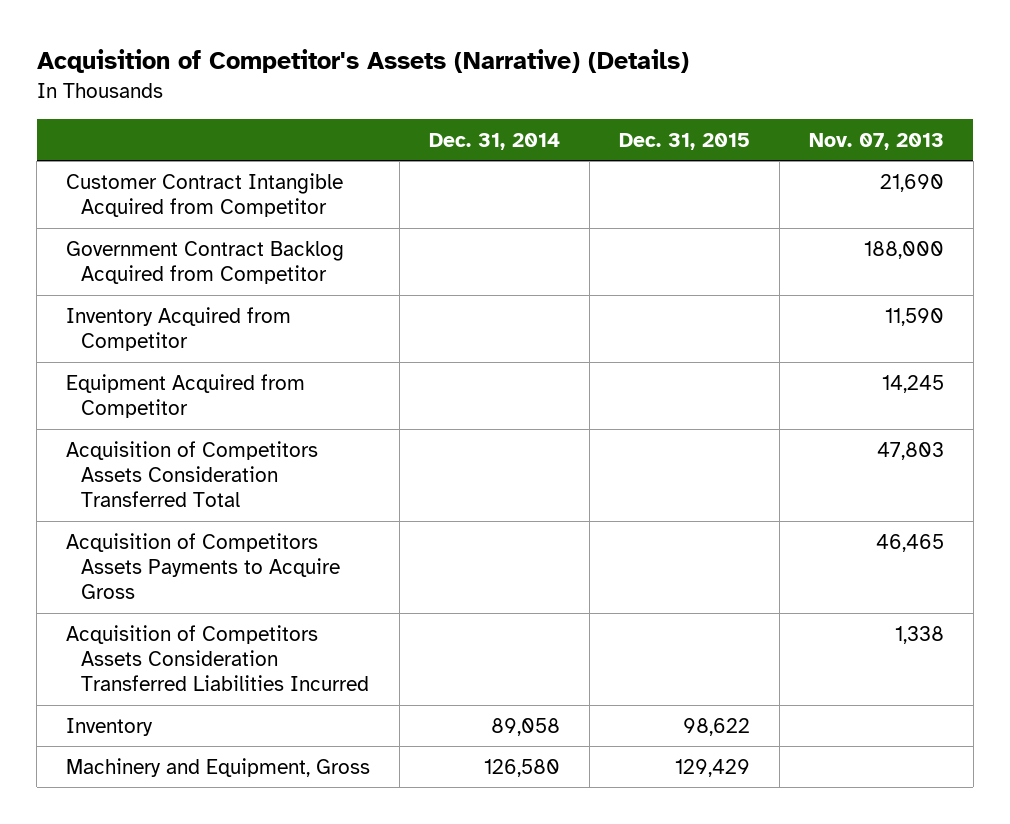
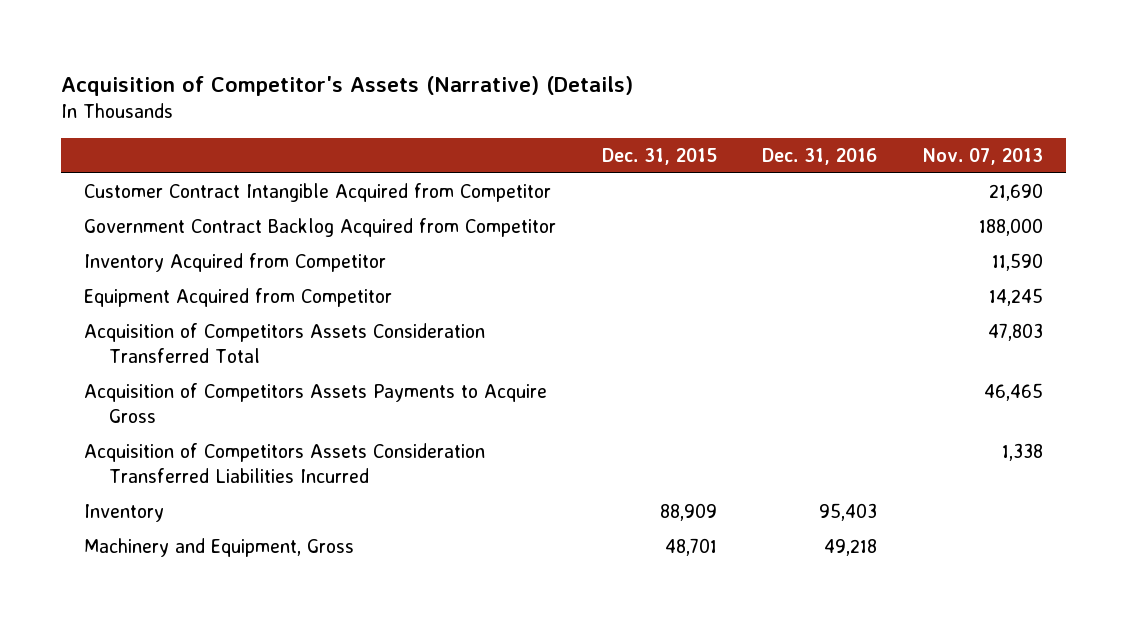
[429,132,561,150] Dec. 31, 2014 -> none
none -> [761,148,877,166] Dec. 31, 2016
[683,717,751,736] 98,622 -> [659,503,717,522] 88,909
[675,758,751,777] 129,429 -> [664,538,717,557] 48,701

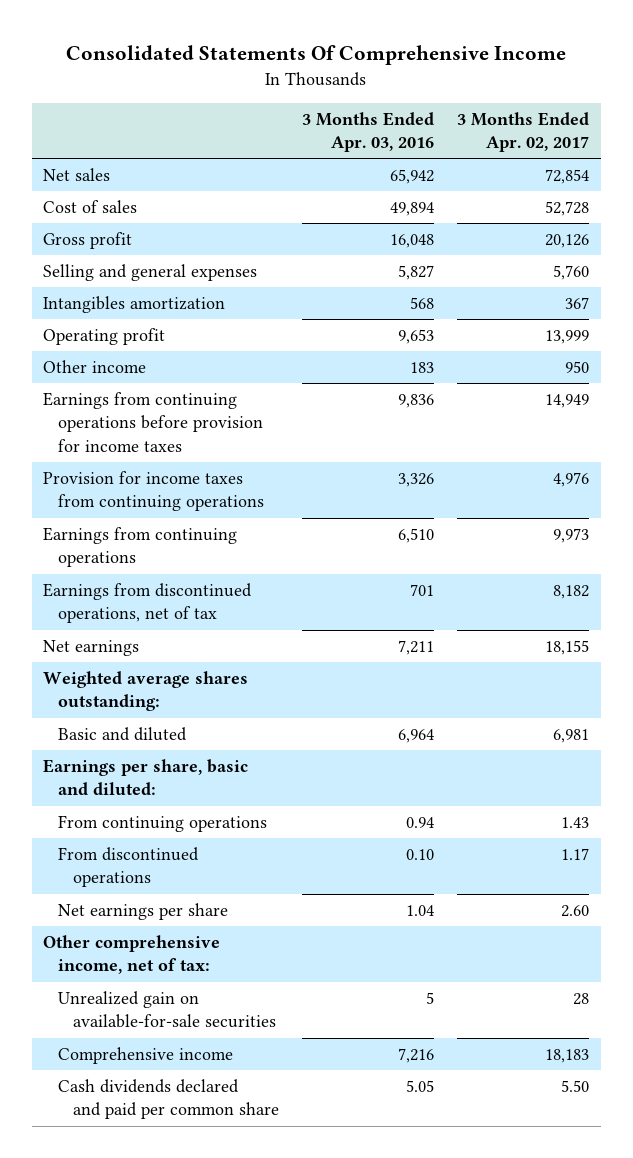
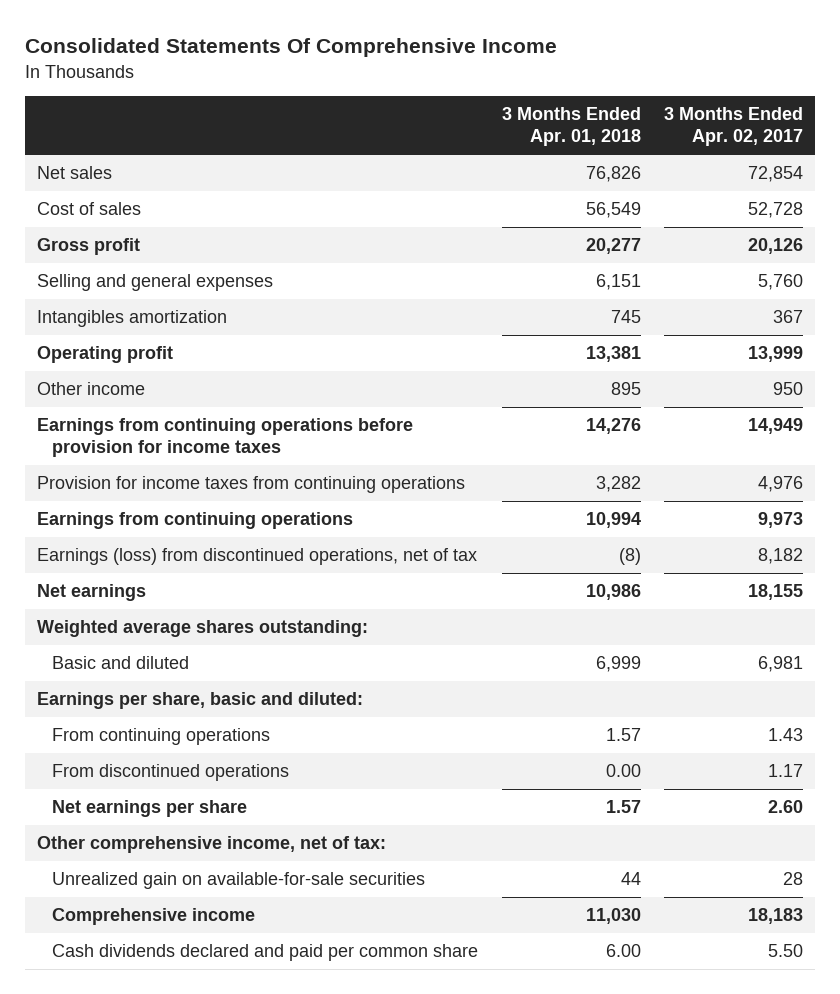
[301,111,434,153] 3 Months Ended Apr. 03, 2016 -> none
none -> [501,107,641,147] 3 Months Ended Apr. 01, 2018
[43,582,253,624] Earnings from discontinued operations, net of tax -> [36,548,477,566] Earnings (loss) from discontinued operations, net of tax

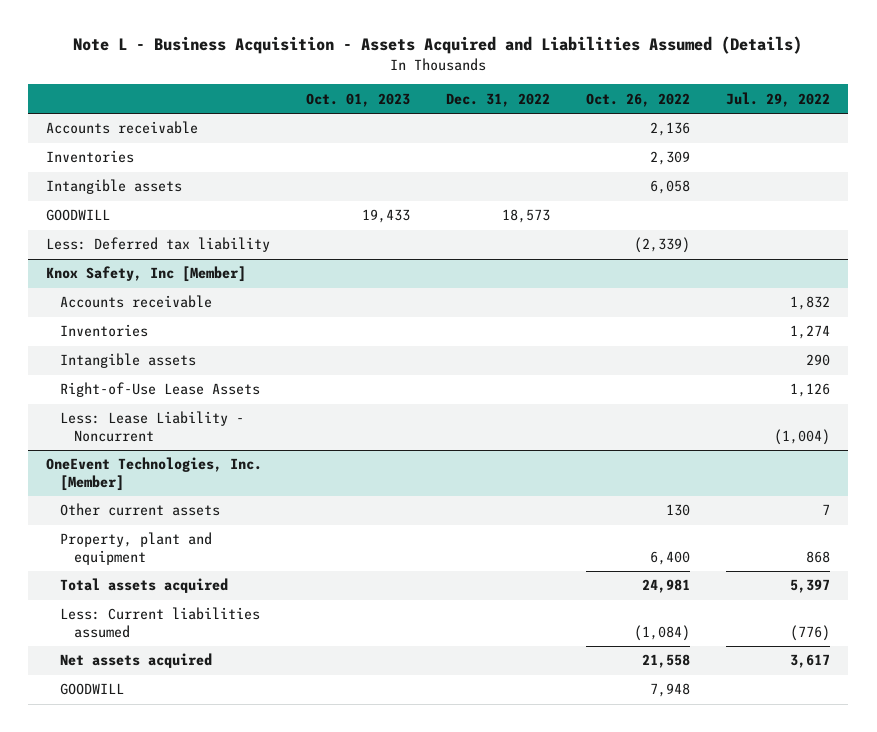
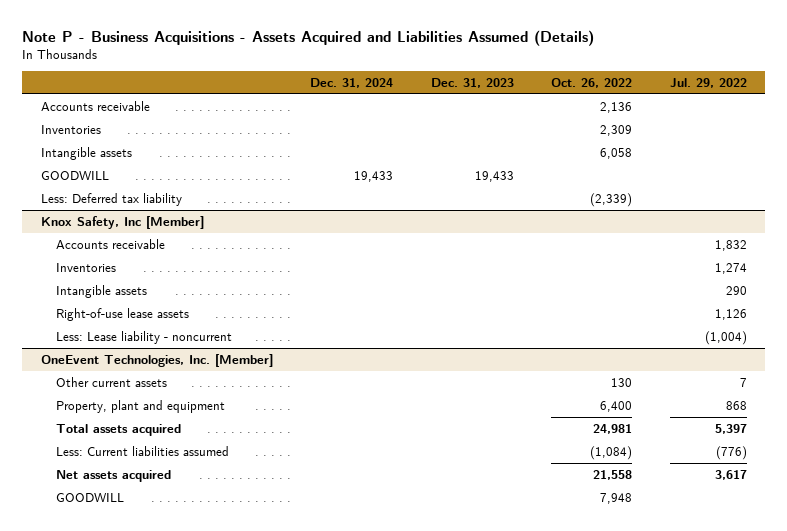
[73,36,803,55] Note L - Business Acquisition - Assets Acquired and Liabilities Assumed (Details) -> [22,29,595,46] Note P - Business Acquisitions - Assets Acquired and Liabilities Assumed (Details)
[306,92,411,107] Oct. 01, 2023 -> none
[446,92,551,107] Dec. 31, 2022 -> none
none -> [310,77,394,88] Dec. 31, 2024
none -> [430,77,514,88] Dec. 31, 2023
[59,382,260,398] Right-of-Use Lease Assets -> [55,307,189,321] Right-of-use lease assets
[59,411,244,442] Less: Lease Liability - Noncurrent -> [55,330,232,344] Less: Lease liability - noncurrent

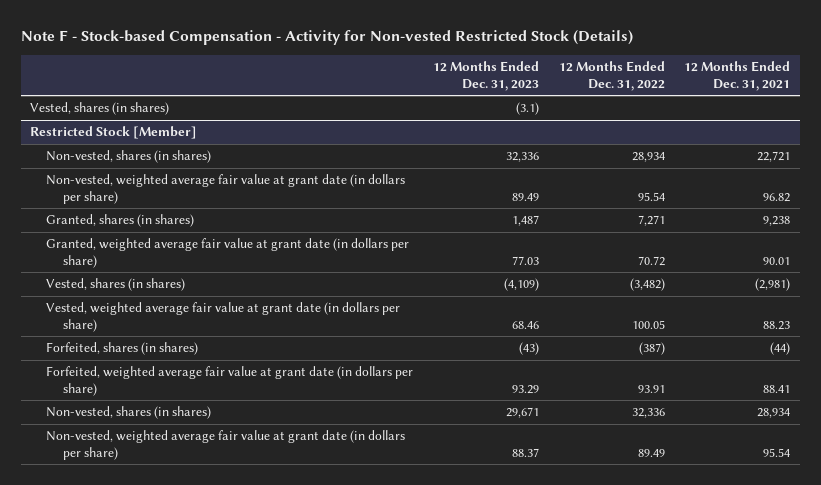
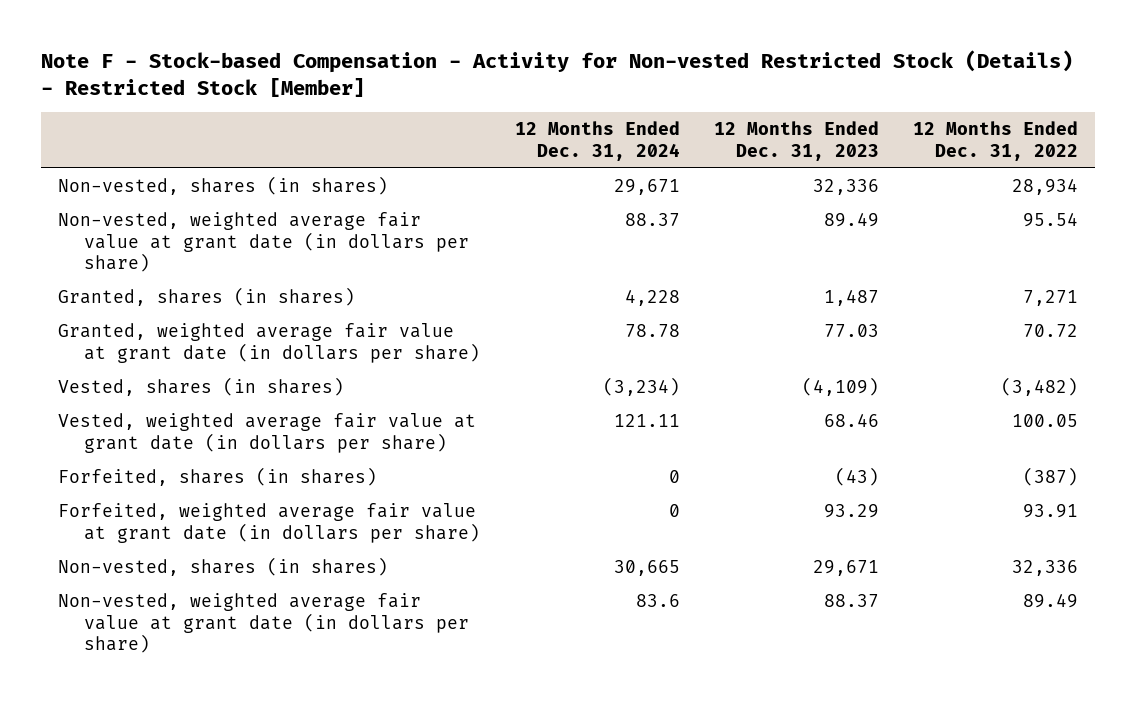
[20,30,633,46] Note F - Stock-based Compensation - Activity for Non-vested Restricted Stock (Details) -> [40,49,1073,97] Note F - Stock-based Compensation - Activity for Non-vested Restricted Stock (Details) - Restricted Stock [Member]
[684,60,791,91] 12 Months Ended Dec. 31, 2021 -> none
none -> [514,120,680,161] 12 Months Ended Dec. 31, 2024
[30,102,170,116] Vested, shares (in shares) -> none
[30,126,198,140] Restricted Stock [Member] -> none

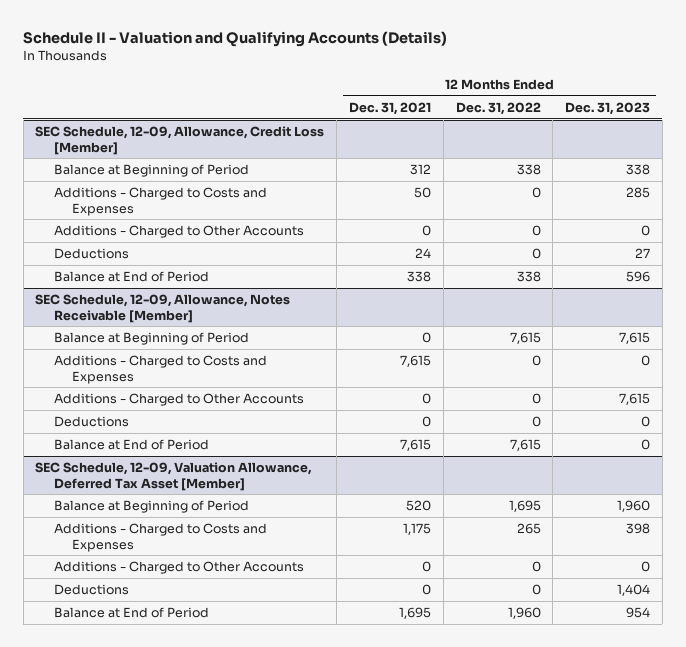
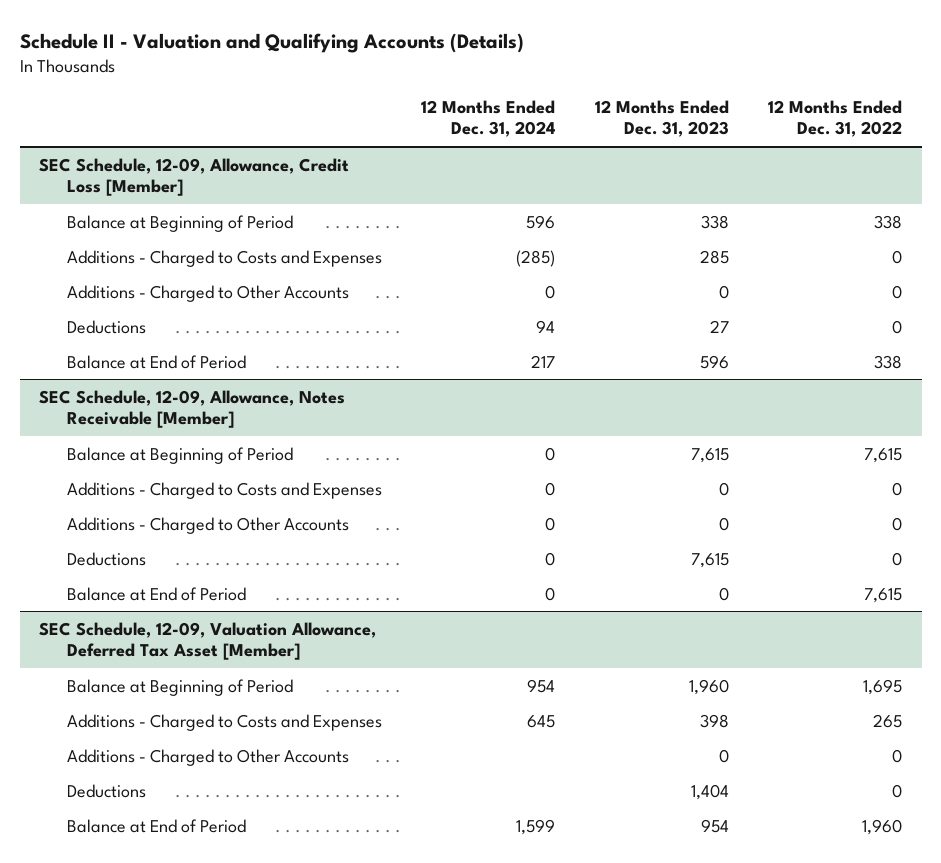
[348,101,431,115] Dec. 31, 2021 -> none
none -> [421,100,556,138] 12 Months Ended Dec. 31, 2024
[619,393,651,406] 7,615 -> [718,516,729,531] 0
[641,416,651,428] 0 -> [690,552,729,568] 7,615

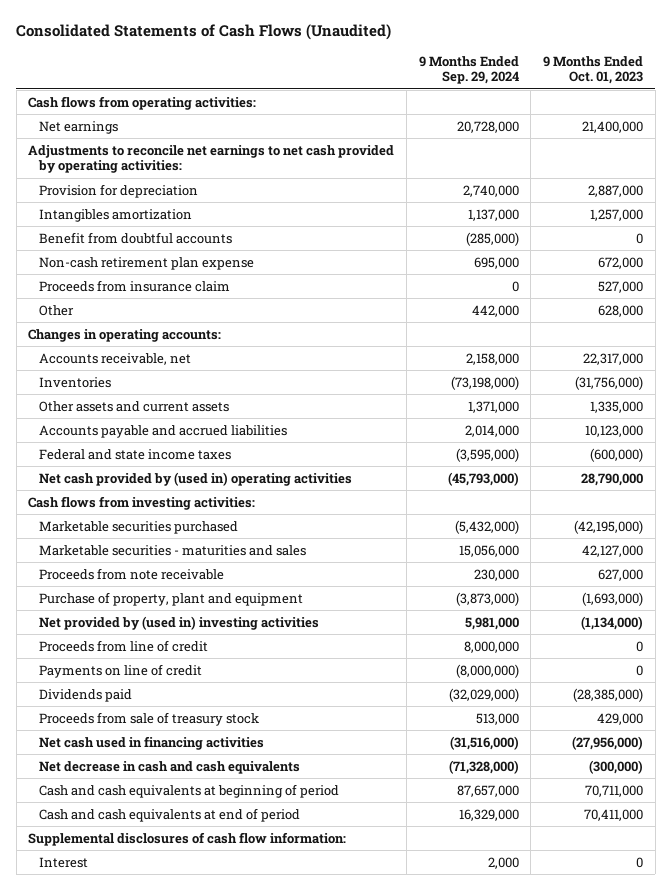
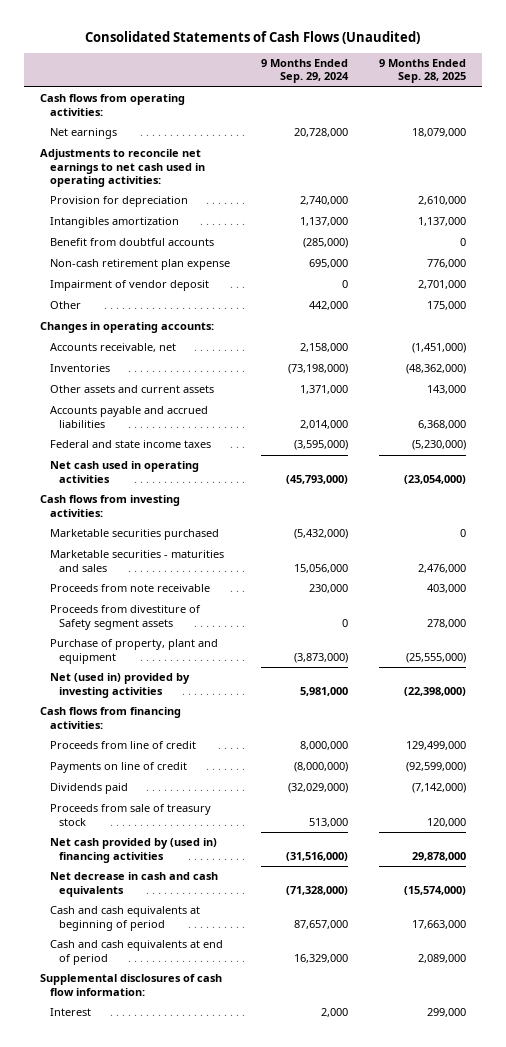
[543,56,644,85] 9 Months Ended Oct. 01, 2023 -> none
none -> [379,59,467,84] 9 Months Ended Sep. 28, 2025
[28,144,395,174] Adjustments to reconcile net earnings to net cash provided by operating activities: -> [39,149,205,188] Adjustments to reconcile net earnings to net cash used in operating activities:
[39,279,231,292] Proceeds from insurance claim -> none
none -> [49,280,209,292] Impairment of vendor deposit
[39,471,353,486] Net cash provided by (used in) operating activities -> [49,461,199,483] Net cash used in operating activities
none -> [49,605,201,630] Proceeds from divestiture of Safety segment assets
[39,615,320,630] Net provided by (used in) investing activities -> [49,673,190,698] Net (used in) provided by investing activities
none -> [39,707,181,729] Cash flows from financing activities:
[39,735,265,750] Net cash used in financing activities -> [49,838,217,863] Net cash provided by (used in) financing activities

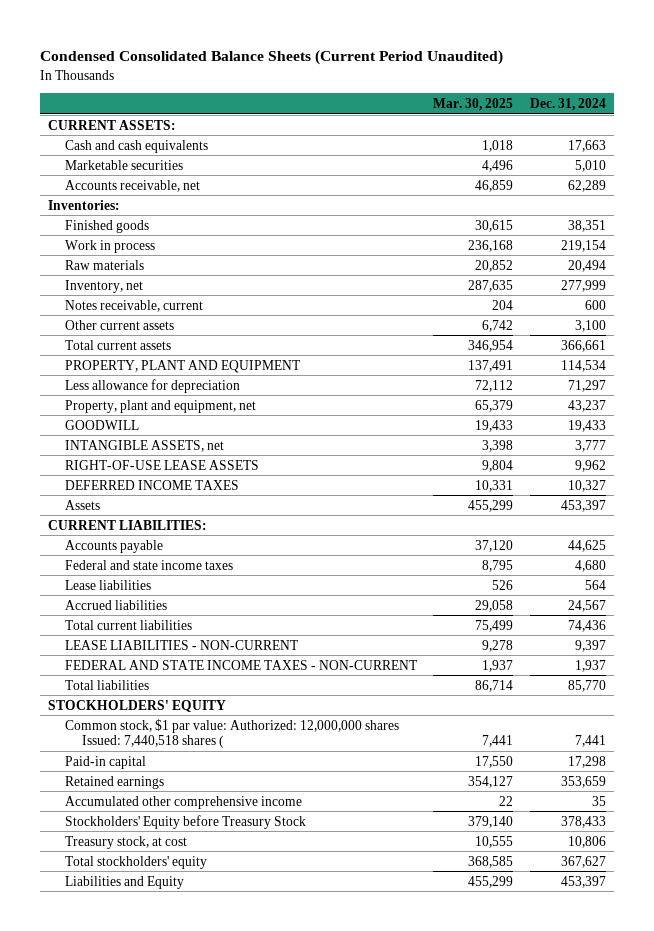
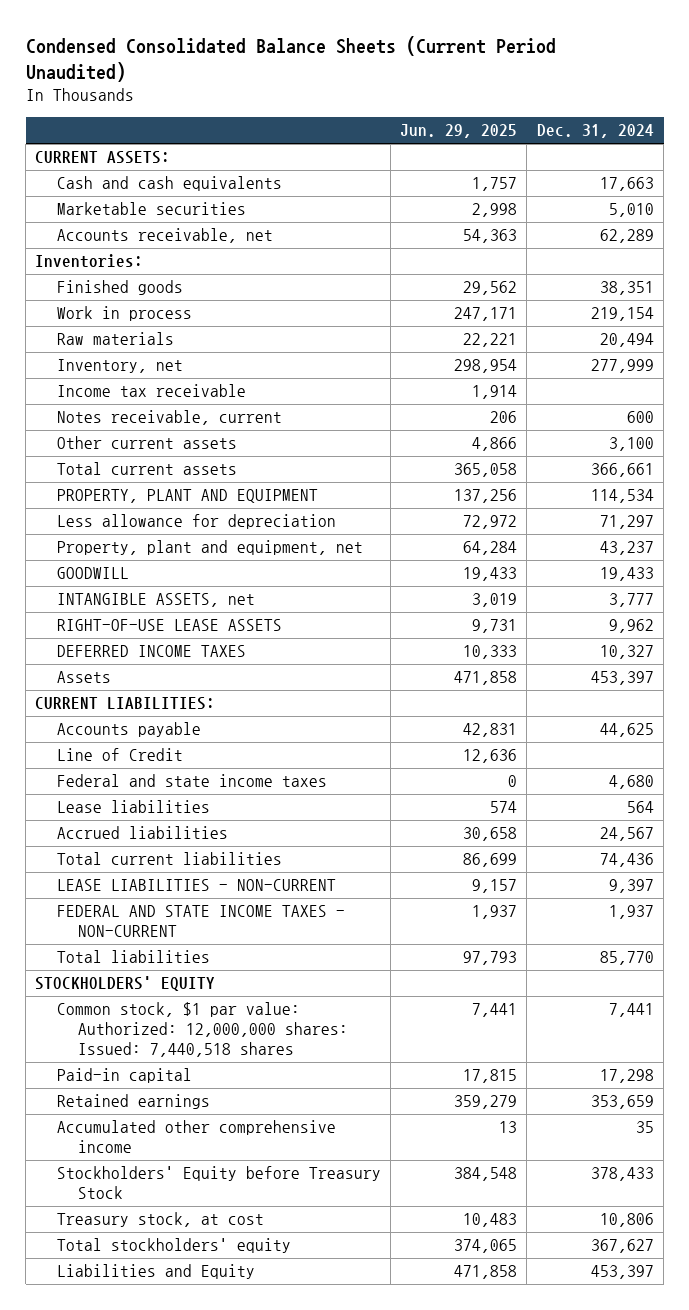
[433,97,514,111] Mar. 30, 2025 -> none
none -> [400,124,518,139] Jun. 29, 2025
none -> [56,384,246,398] Income tax receivable
none -> [56,748,183,762] Line of Credit
[65,718,400,749] Common stock, $1 par value: Authorized: 12,000,000 shares Issued: 7,440,518 shares ( -> [56,1002,348,1058] Common stock, $1 par value: Authorized: 12,000,000 shares: Issued: 7,440,518 shares

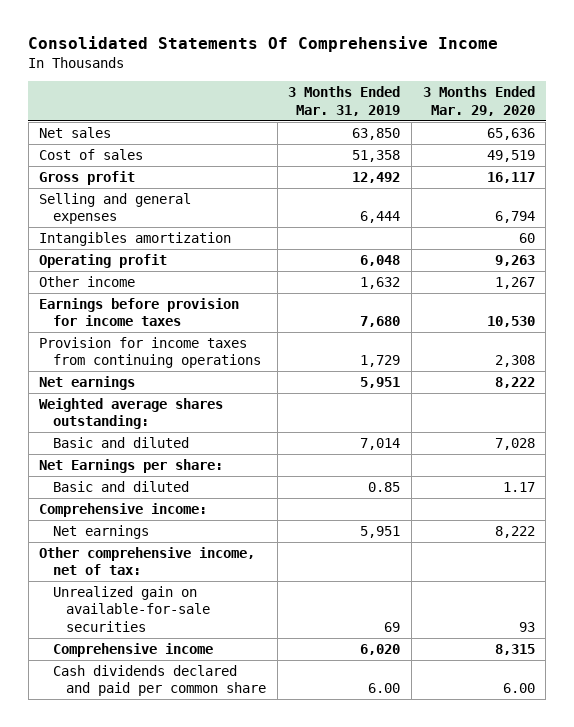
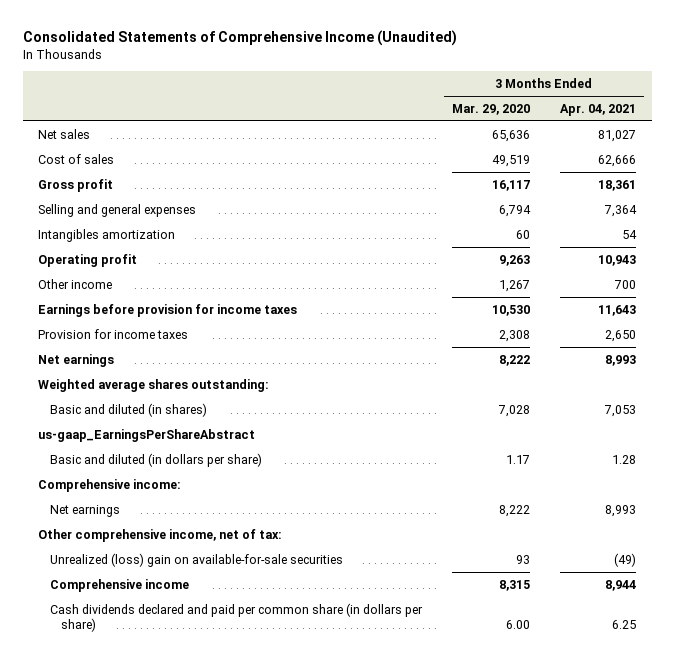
[28,36,499,53] Consolidated Statements Of Comprehensive Income -> [23,30,458,47] Consolidated Statements of Comprehensive Income (Unaudited)
[288,86,401,116] 3 Months Ended Mar. 31, 2019 -> none
none -> [560,103,637,116] Apr. 04, 2021
[39,337,261,369] Provision for income taxes from continuing operations -> [38,328,189,339] Provision for income taxes
[52,437,189,449] Basic and diluted -> [49,402,207,417] Basic and diluted (in shares)
[39,459,224,474] Net Earnings per share: -> [38,428,256,442] us-gaap_EarningsPerShareAbstract
[52,481,189,493] Basic and diluted -> [49,452,262,467] Basic and diluted (in dollars per share)
[52,586,211,632] Unrealized gain on available-for-sale securities -> [49,552,343,567] Unrealized (loss) gain on available-for-sale securities
[52,665,267,697] Cash dividends declared and paid per common share -> [49,602,423,632] Cash dividends declared and paid per common share (in dollars per share)

